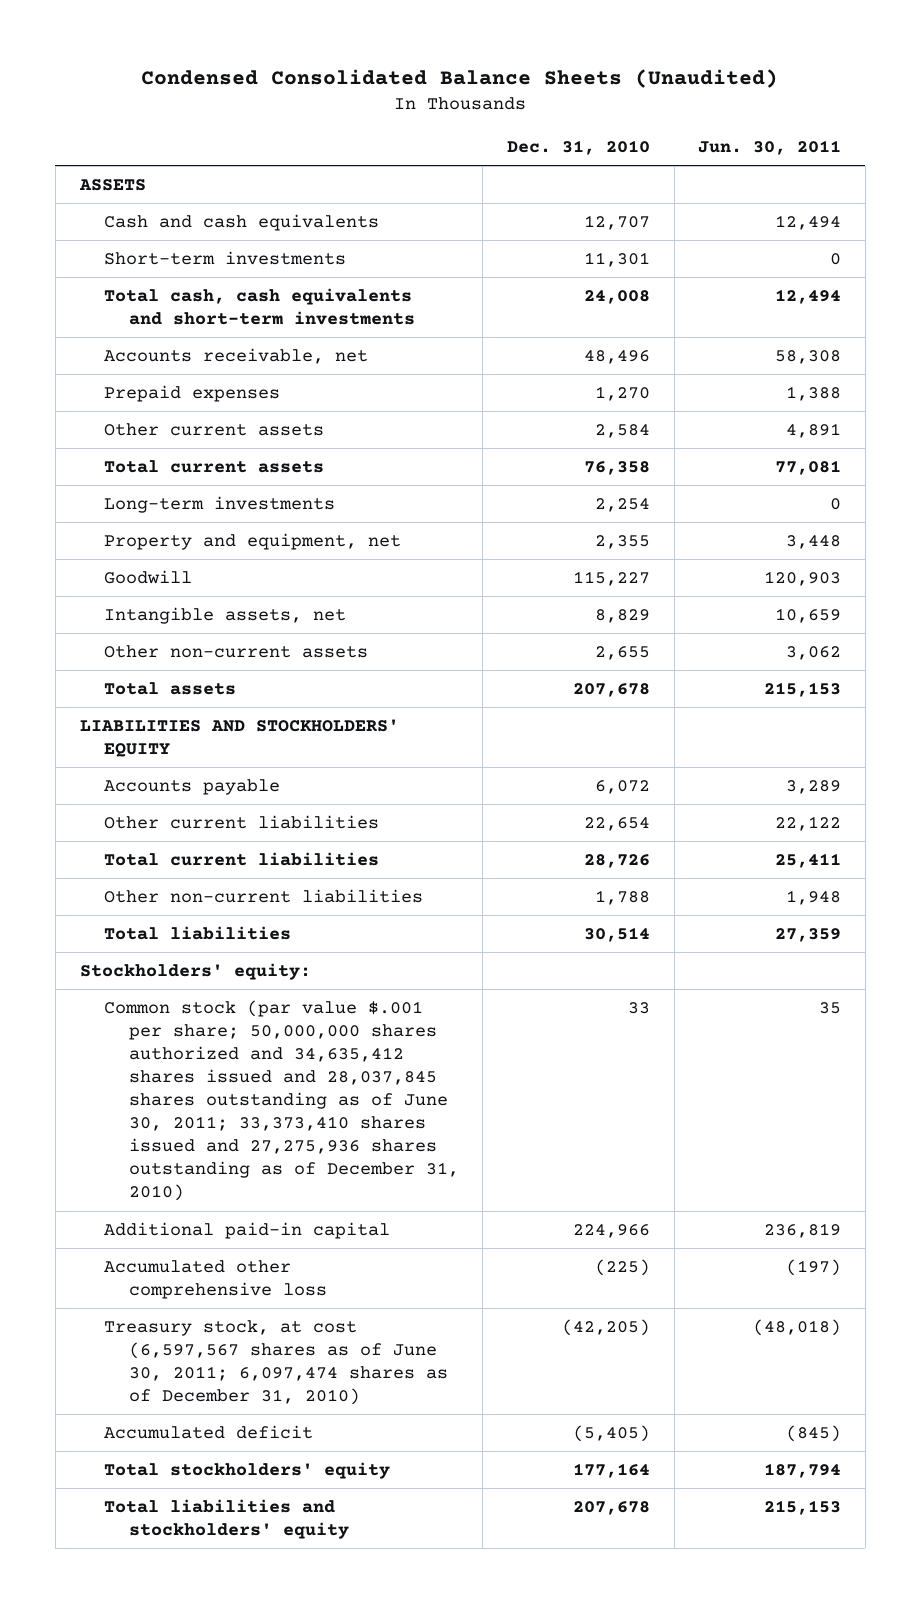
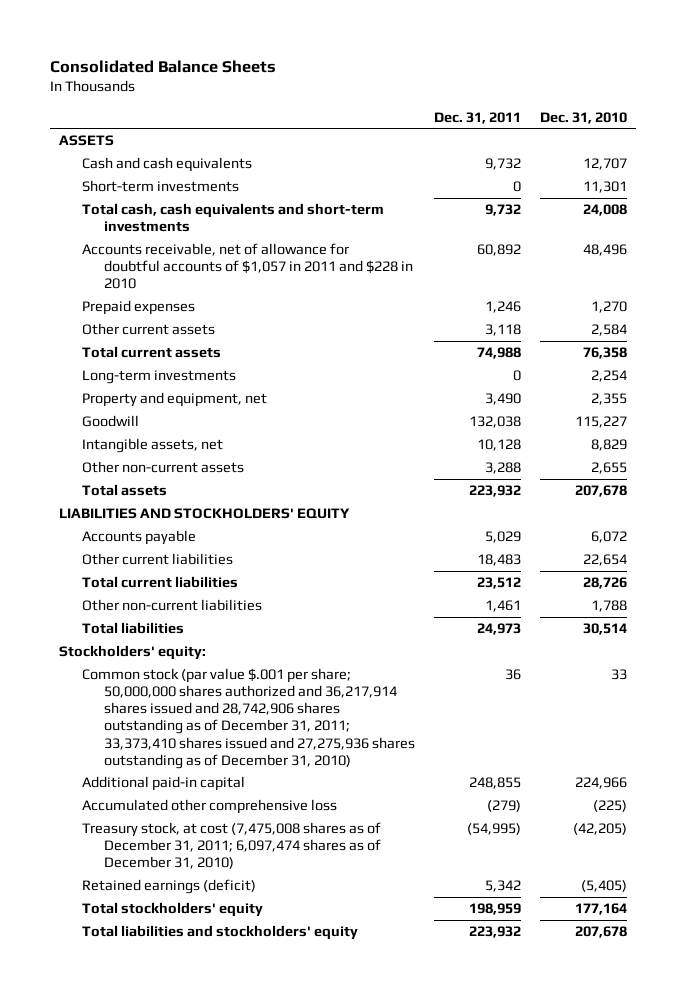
[141,69,779,89] Condensed Consolidated Balance Sheets (Unaudited) -> [49,59,276,73] Consolidated Balance Sheets
[698,140,842,156] Jun. 30, 2011 -> none
none -> [434,111,522,124] Dec. 31, 2011
[104,347,369,364] Accounts receivable, net -> [81,242,414,290] Accounts receivable, net of allowance for doubtful accounts of $1,057 in 2011 and $228 in 2010
[104,999,459,1202] Common stock (par value $.001 per share; 50,000,000 shares authorized and 34,635,412 shares issued and 28,037,845 shares outstanding as of June 30, 2011; 33,373,410 shares issued and 27,275,936 shares outstanding as of December 31, 2010) -> [81,667,416,769] Common stock (par value $.001 per share; 50,000,000 shares authorized and 36,217,914 shares issued and 28,742,906 shares outstanding as of December 31, 2011; 33,373,410 shares issued and 27,275,936 shares outstanding as of December 31, 2010)
[104,1319,448,1406] Treasury stock, at cost (6,597,567 shares as of June 30, 2011; 6,097,474 shares as of December 31, 2010) -> [81,821,382,870] Treasury stock, at cost (7,475,008 shares as of December 31, 2011; 6,097,474 shares as of December 31, 2010)
[104,1424,314,1439] Accumulated deficit -> [81,878,256,894] Retained earnings (deficit)

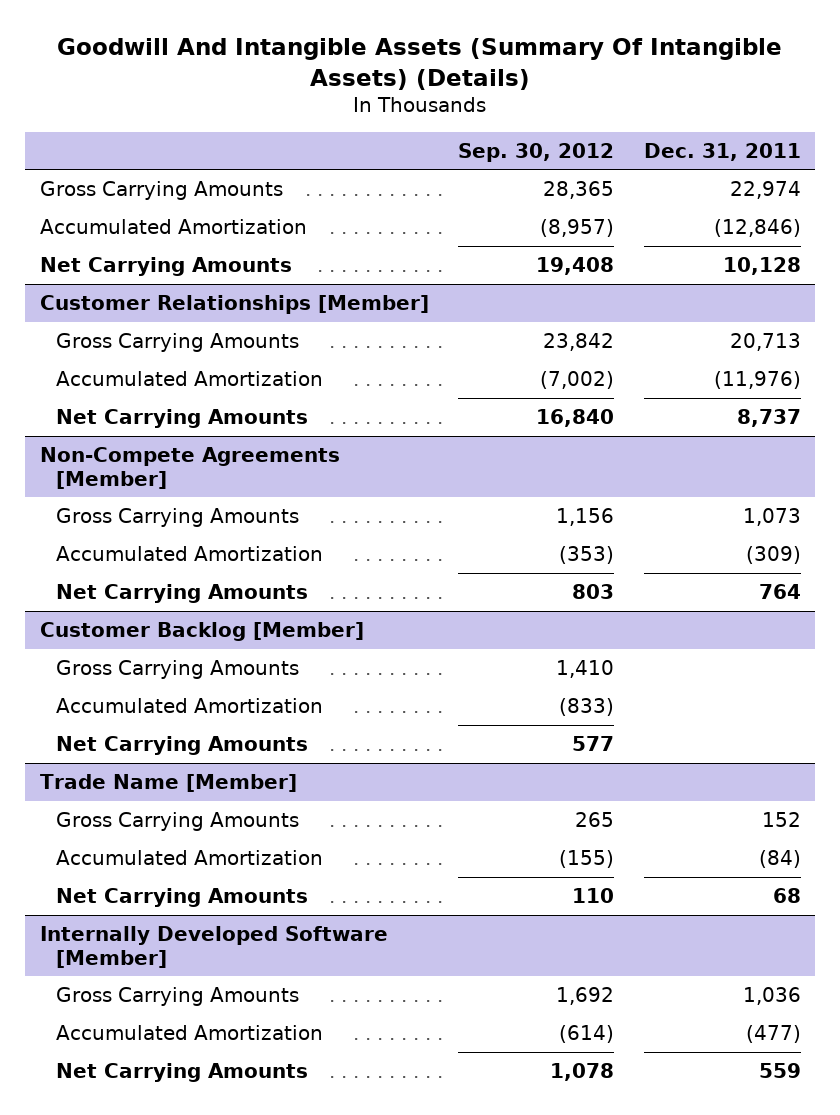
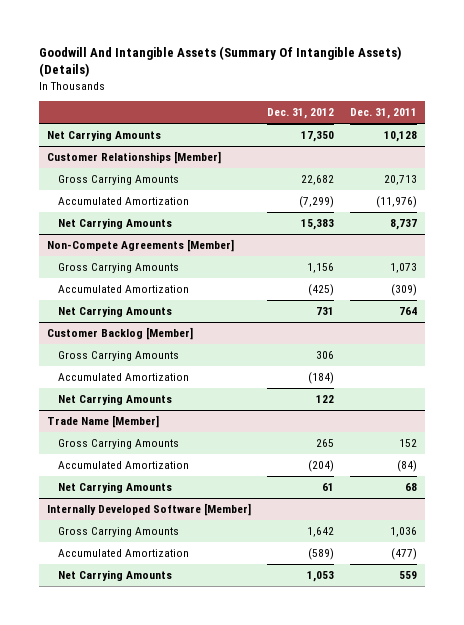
[458,142,615,162] Sep. 30, 2012 -> none
none -> [266,108,334,120] Dec. 31, 2012
[39,181,283,201] Gross Carrying Amounts -> none
[39,219,307,235] Accumulated Amortization -> none

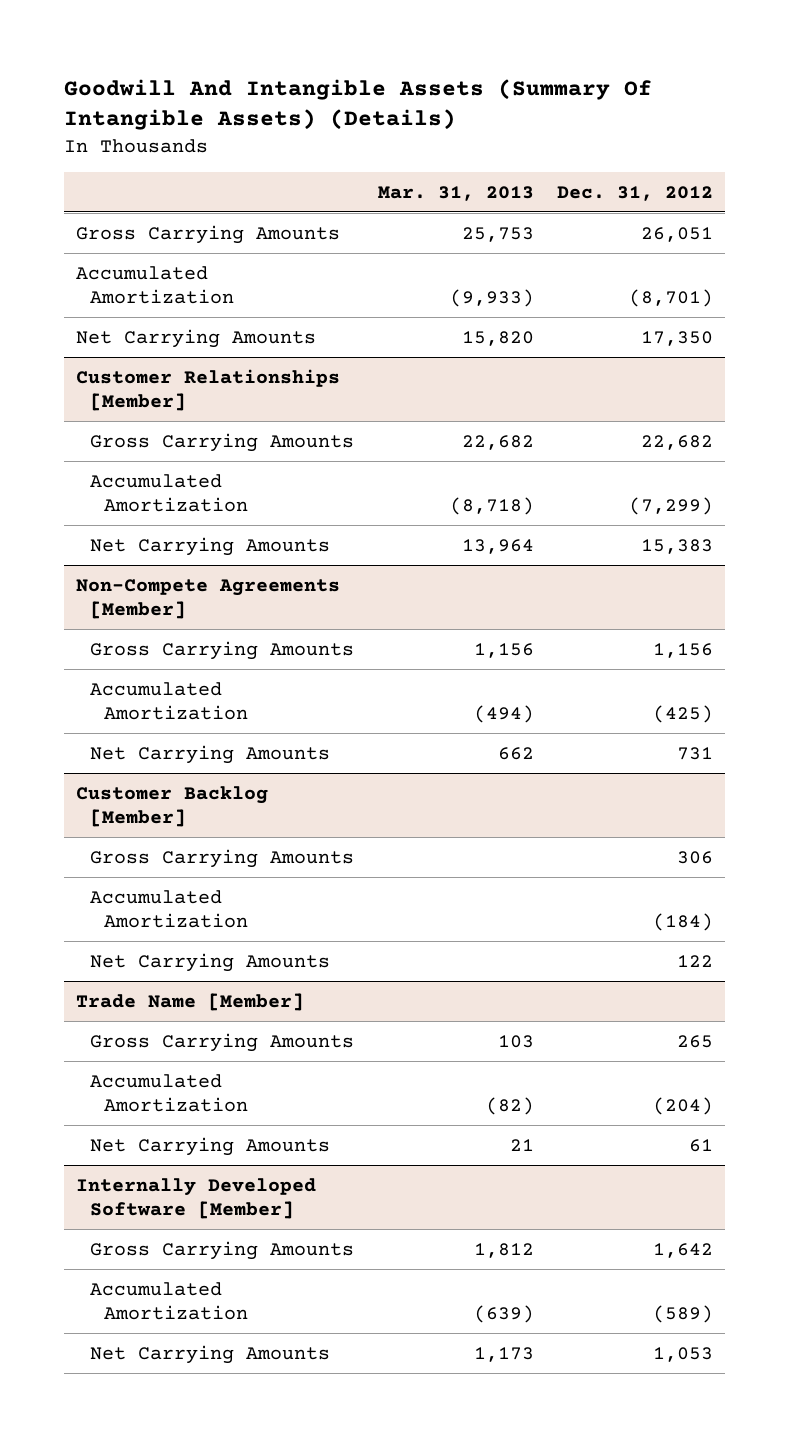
[349,108,417,120] Dec. 31, 2011 -> none
none -> [377,185,534,201] Mar. 31, 2013
none -> [75,224,340,244] Gross Carrying Amounts
none -> [75,265,234,305] Accumulated Amortization

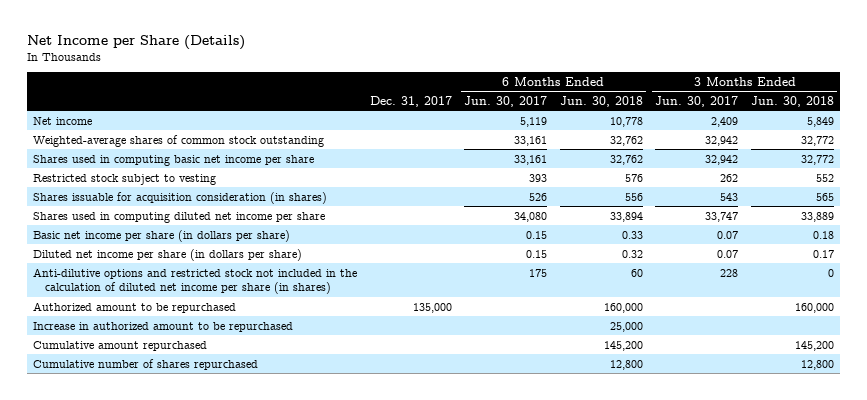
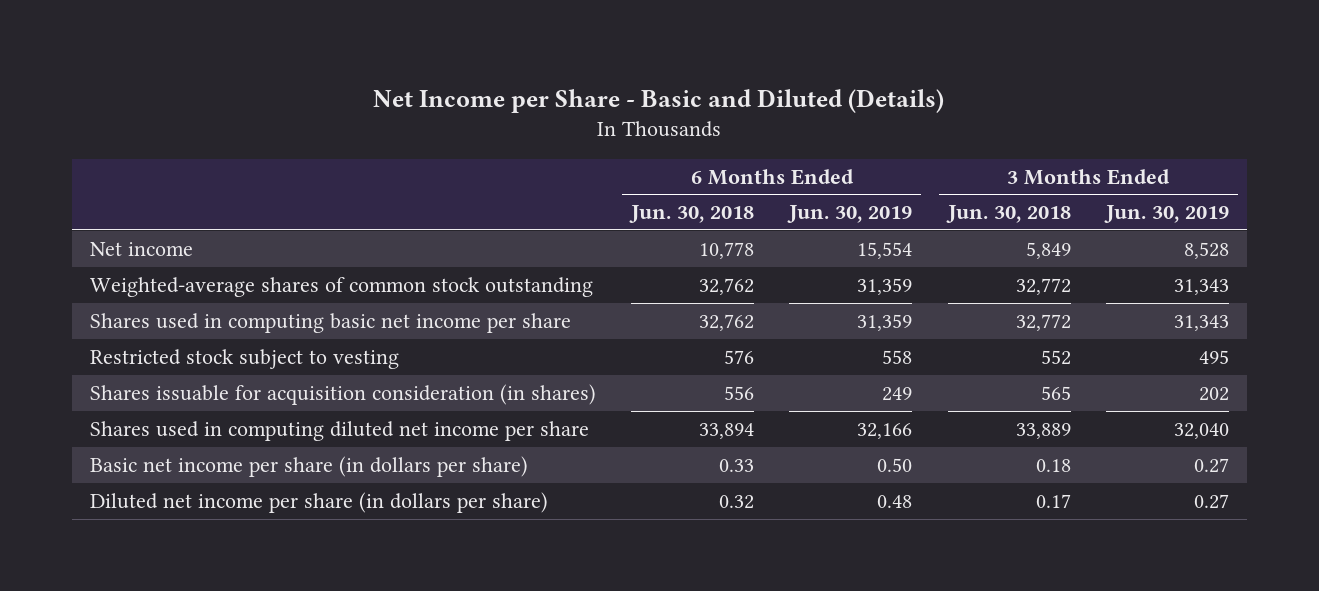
[26,34,245,50] Net Income per Share (Details) -> [373,88,945,113] Net Income per Share - Basic and Diluted (Details)
[369,95,452,107] Dec. 31, 2017 -> none
[464,95,548,107] Jun. 30, 2017 -> none
[655,95,739,107] Jun. 30, 2017 -> none
none -> [787,205,913,224] Jun. 30, 2019
none -> [1104,205,1230,224] Jun. 30, 2019
[32,267,357,295] Anti-dilutive options and restricted stock not included in the calculation of diluted net income per share (in shares) -> none
[32,301,236,313] Authorized amount to be repurchased -> none
[32,321,293,332] Increase in authorized amount to be repurchased -> none
[32,340,207,351] Cumulative amount repurchased -> none
[32,358,258,370] Cumulative number of shares repurchased -> none

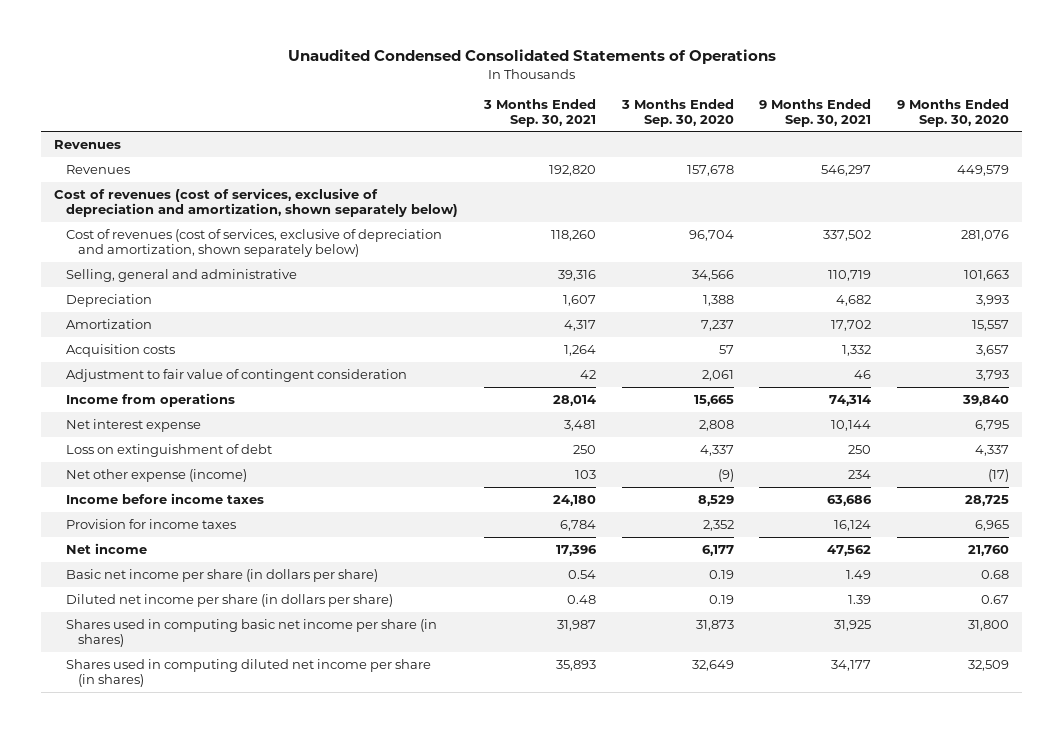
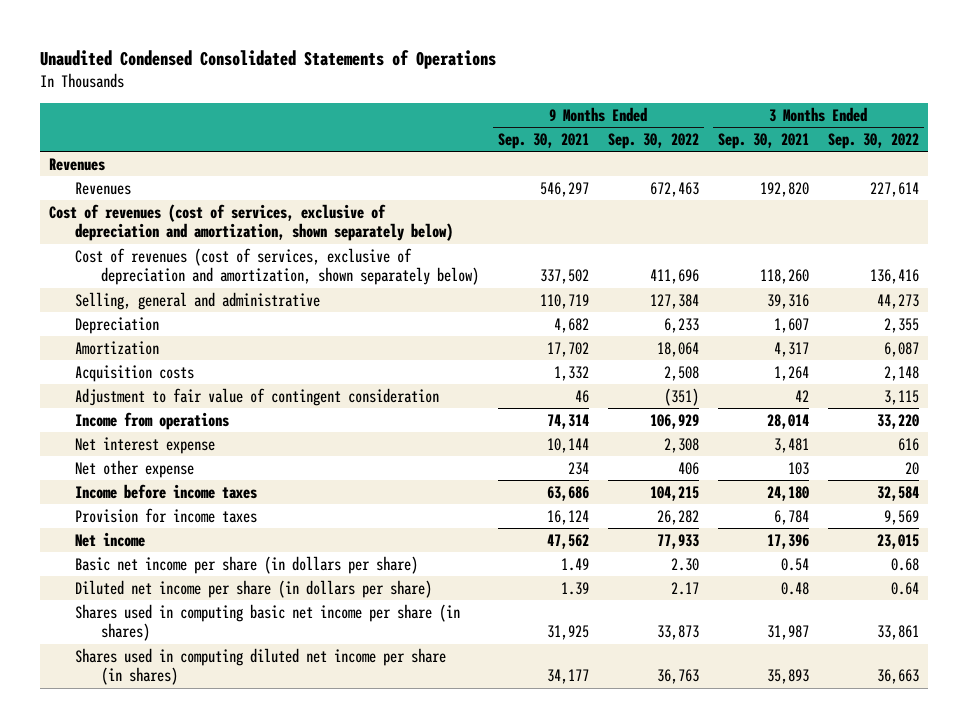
[620,98,734,127] 3 Months Ended Sep. 30, 2020 -> none
[897,98,1010,127] 9 Months Ended Sep. 30, 2020 -> none
none -> [607,133,699,150] Sep. 30, 2022
none -> [827,133,919,150] Sep. 30, 2022
[65,443,272,457] Loss on extinguishment of debt -> none
[65,468,247,482] Net other expense (income) -> [75,459,195,478] Net other expense

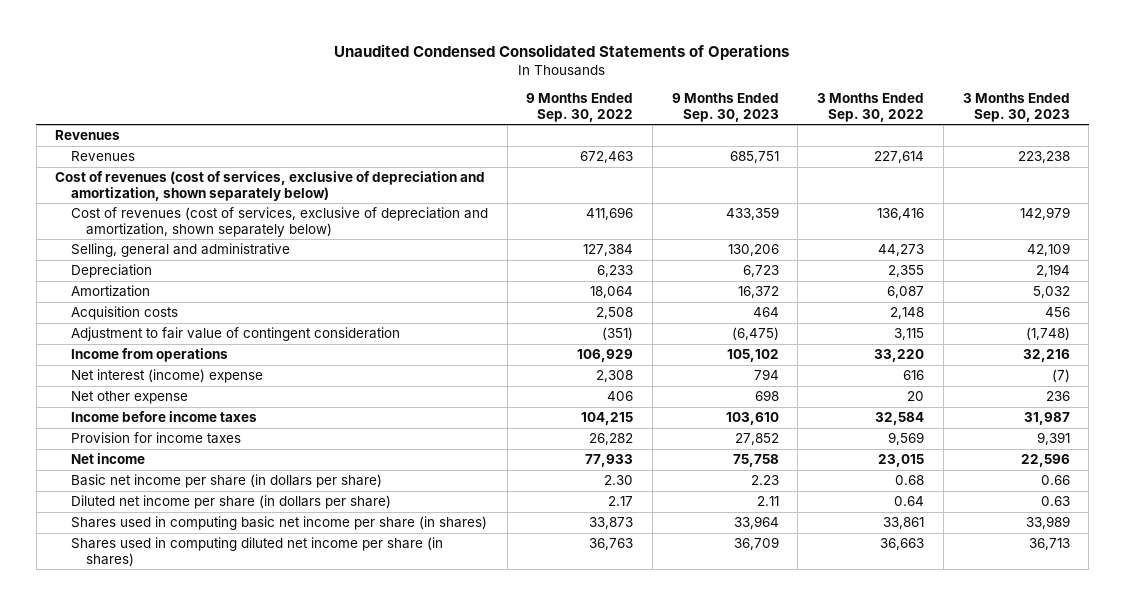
[497,133,589,150] Sep. 30, 2021 -> none
[717,133,809,150] Sep. 30, 2021 -> none
none -> [671,93,779,122] 9 Months Ended Sep. 30, 2023
none -> [962,93,1070,122] 3 Months Ended Sep. 30, 2023
[75,436,216,454] Net interest expense -> [70,369,263,384] Net interest (income) expense

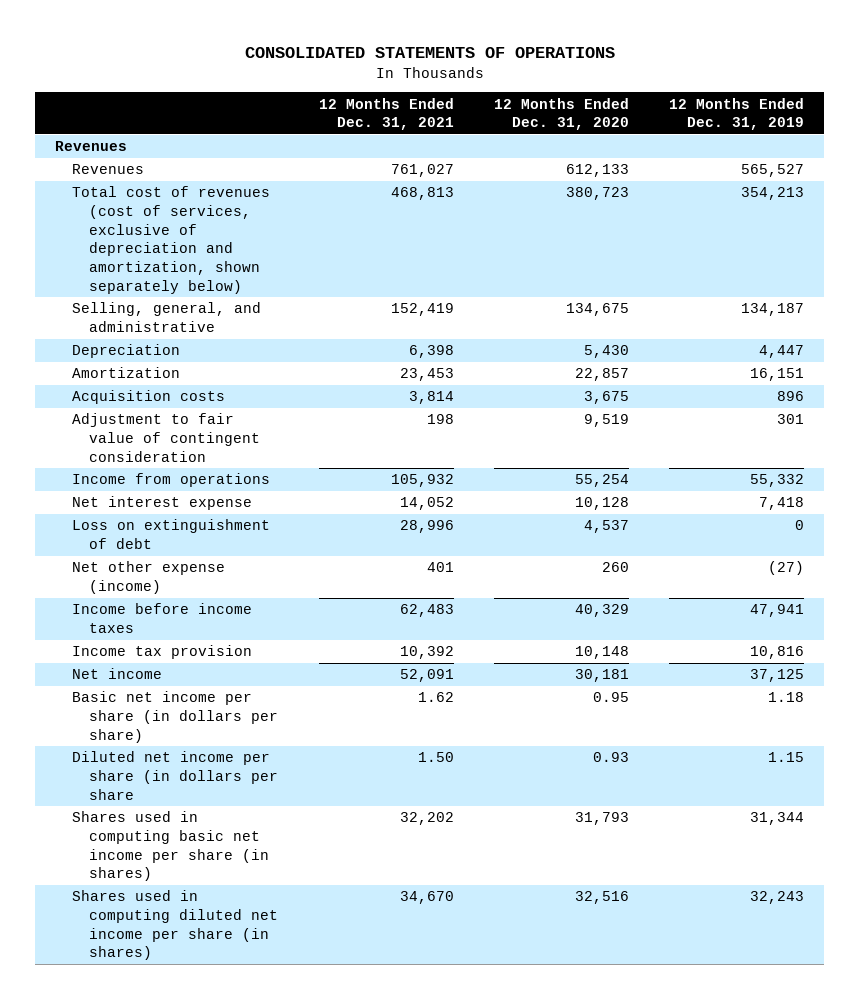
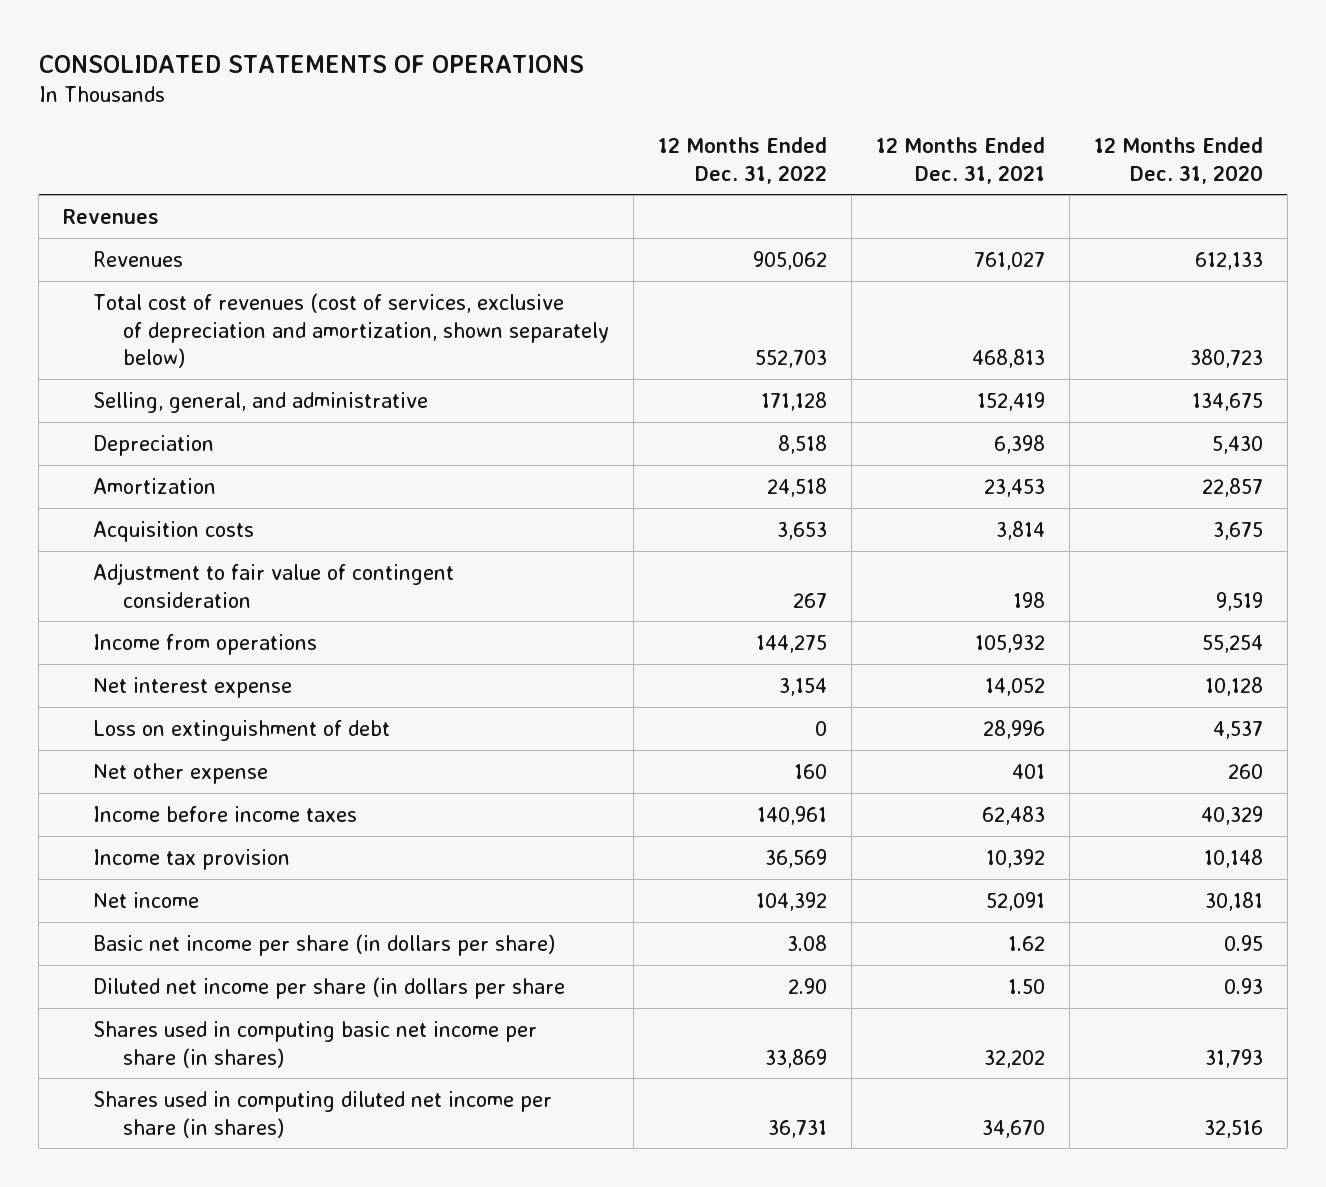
[669,97,805,131] 12 Months Ended Dec. 31, 2019 -> none
none -> [657,136,827,184] 12 Months Ended Dec. 31, 2022
[72,561,226,594] Net other expense (income) -> [93,762,269,784] Net other expense

